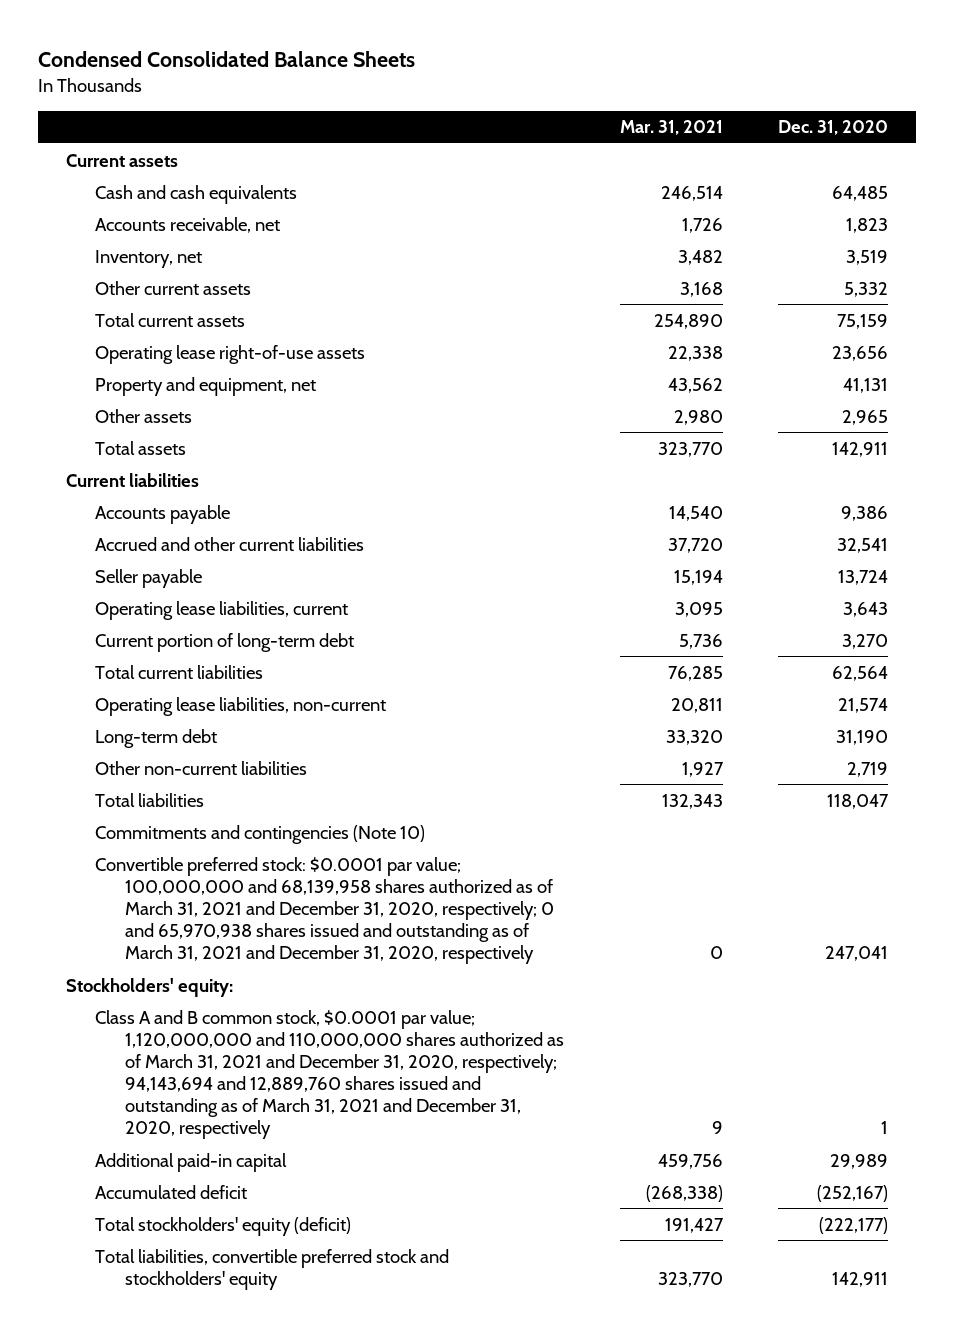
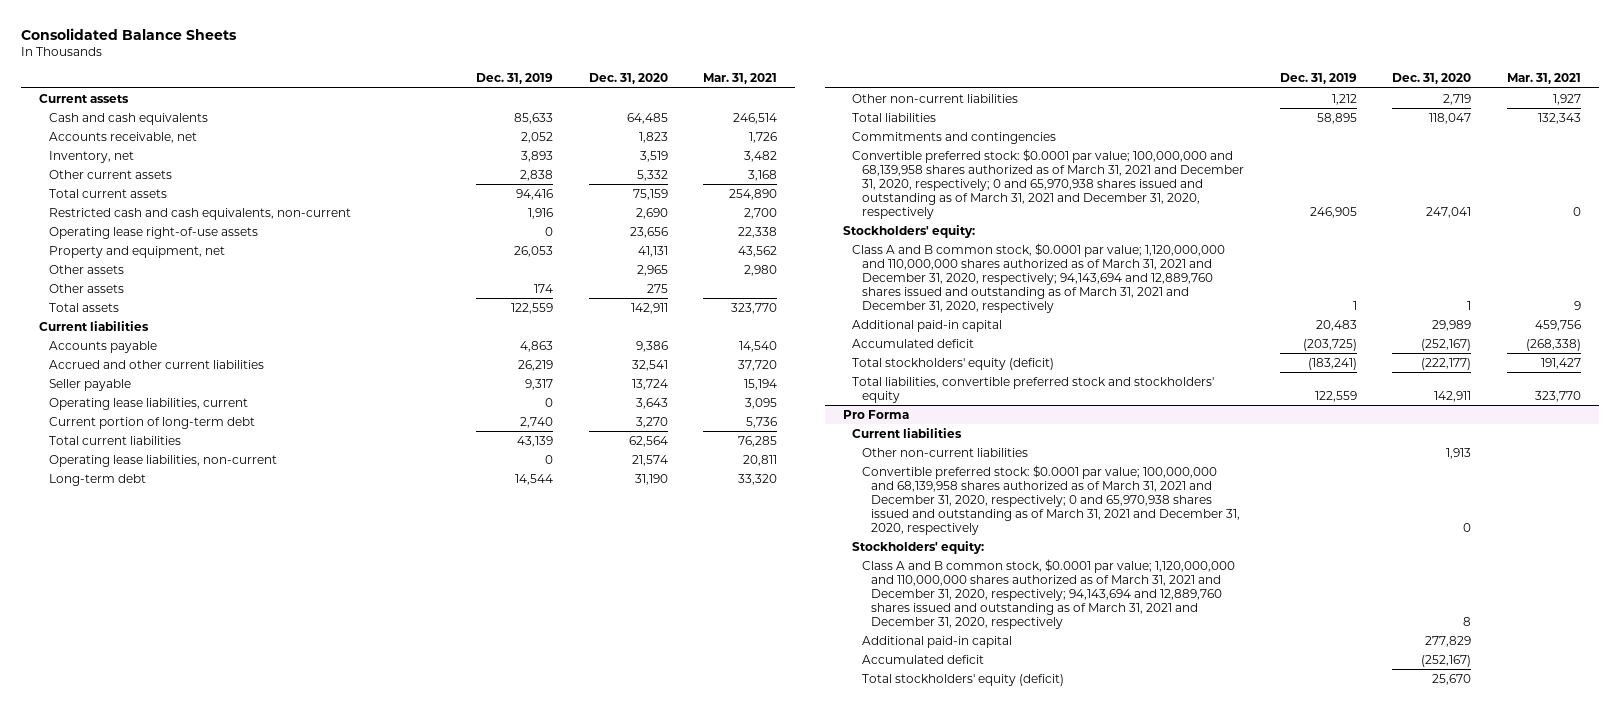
[38,50,416,67] Condensed Consolidated Balance Sheets -> [21,27,238,40] Consolidated Balance Sheets
none -> [475,73,553,85] Dec. 31, 2019
none -> [48,207,351,220] Restricted cash and cash equivalents, non-current
none -> [48,283,124,293] Other assets
[95,824,426,844] Commitments and contingencies (Note 10) -> [852,131,1057,144] Commitments and contingencies
none -> [843,409,910,419] Pro Forma
none -> [852,427,963,438] Current liabilities
none -> [861,447,1028,457] Other non-current liabilities
none -> [861,464,1240,535] Convertible preferred stock: $0.0001 par value; 100,000,000 and 68,139,958 shares authorized as of March 31, 2021 and December 31, 2020, respectively; 0 and 65,970,938 shares issued and outstanding as of March 31, 2021 and December 31, 2020, respectively
none -> [852,540,985,554] Stockholders' equity:
none -> [861,558,1235,629] Class A and B common stock, $0.0001 par value; 1,120,000,000 and 110,000,000 shares authorized as of March 31, 2021 and December 31, 2020, respectively; 94,143,694 and 12,889,760 shares issued and outstanding as of March 31, 2021 and December 31, 2020, respectively
none -> [861,635,1012,648] Additional paid-in capital
none -> [861,654,984,664] Accumulated deficit
none -> [861,673,1064,686] Total stockholders' equity (deficit)

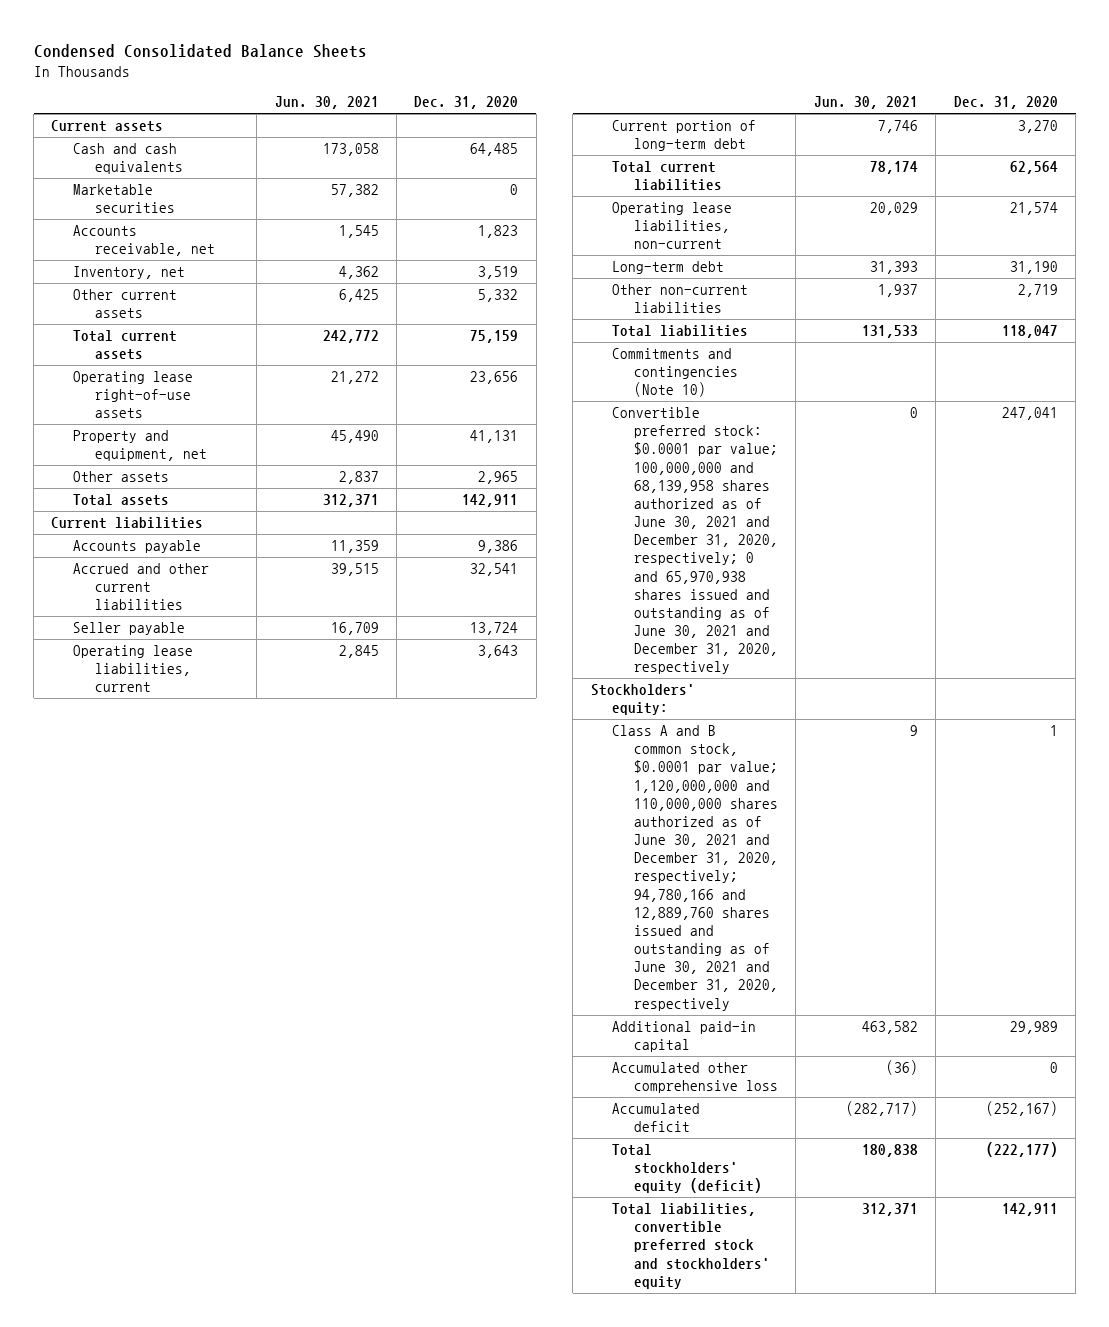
[21,27,238,40] Consolidated Balance Sheets -> [33,44,367,59] Condensed Consolidated Balance Sheets
[475,73,553,85] Dec. 31, 2019 -> none
[703,73,778,85] Mar. 31, 2021 -> none
none -> [274,96,379,110] Jun. 30, 2021
none -> [73,184,175,214] Marketable securities
[48,207,351,220] Restricted cash and cash equivalents, non-current -> none
[48,283,124,293] Other assets -> none
[852,131,1057,144] Commitments and contingencies -> [612,348,738,398] Commitments and contingencies (Note 10)
[852,148,1244,219] Convertible preferred stock: $0.0001 par value; 100,000,000 and 68,139,958 shares authorized as of March 31, 2021 and December 31, 2020, respectively; 0 and 65,970,938 shares issued and outstanding as of March 31, 2021 and December 31, 2020, respectively -> [612,407,778,675] Convertible preferred stock: $0.0001 par value; 100,000,000 and 68,139,958 shares authorized as of June 30, 2021 and December 31, 2020, respectively; 0 and 65,970,938 shares issued and outstanding as of June 30, 2021 and December 31, 2020, respectively
[852,242,1226,313] Class A and B common stock, $0.0001 par value; 1,120,000,000 and 110,000,000 shares authorized as of March 31, 2021 and December 31, 2020, respectively; 94,143,694 and 12,889,760 shares issued and outstanding as of March 31, 2021 and December 31, 2020, respectively -> [612,725,778,1011] Class A and B common stock, $0.0001 par value; 1,120,000,000 and 110,000,000 shares authorized as of June 30, 2021 and December 31, 2020, respectively; 94,780,166 and 12,889,760 shares issued and outstanding as of June 30, 2021 and December 31, 2020, respectively
none -> [612,1062,778,1094] Accumulated other comprehensive loss
[843,409,910,419] Pro Forma -> none
[852,427,963,438] Current liabilities -> none
[861,447,1028,457] Other non-current liabilities -> none
[861,464,1240,535] Convertible preferred stock: $0.0001 par value; 100,000,000 and 68,139,958 shares authorized as of March 31, 2021 and December 31, 2020, respectively; 0 and 65,970,938 shares issued and outstanding as of March 31, 2021 and December 31, 2020, respectively -> none
[852,540,985,554] Stockholders' equity: -> none
[861,558,1235,629] Class A and B common stock, $0.0001 par value; 1,120,000,000 and 110,000,000 shares authorized as of March 31, 2021 and December 31, 2020, respectively; 94,143,694 and 12,889,760 shares issued and outstanding as of March 31, 2021 and December 31, 2020, respectively -> none
[861,635,1012,648] Additional paid-in capital -> none
[861,654,984,664] Accumulated deficit -> none
[861,673,1064,686] Total stockholders' equity (deficit) -> none

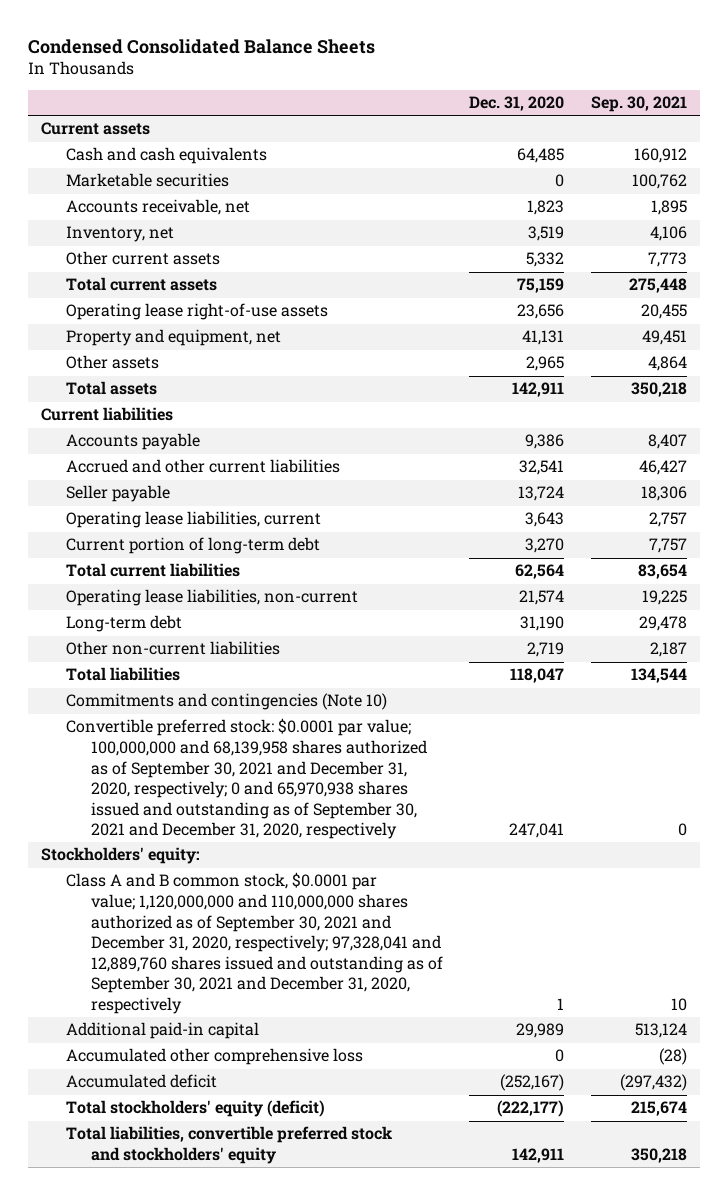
[274,96,379,110] Jun. 30, 2021 -> none
none -> [590,96,687,113] Sep. 30, 2021
[612,407,778,675] Convertible preferred stock: $0.0001 par value; 100,000,000 and 68,139,958 shares authorized as of June 30, 2021 and December 31, 2020, respectively; 0 and 65,970,938 shares issued and outstanding as of June 30, 2021 and December 31, 2020, respectively -> [66,718,427,840] Convertible preferred stock: $0.0001 par value; 100,000,000 and 68,139,958 shares authorized as of September 30, 2021 and December 31, 2020, respectively; 0 and 65,970,938 shares issued and outstanding as of September 30, 2021 and December 31, 2020, respectively
[612,725,778,1011] Class A and B common stock, $0.0001 par value; 1,120,000,000 and 110,000,000 shares authorized as of June 30, 2021 and December 31, 2020, respectively; 94,780,166 and 12,889,760 shares issued and outstanding as of June 30, 2021 and December 31, 2020, respectively -> [66,872,443,1014] Class A and B common stock, $0.0001 par value; 1,120,000,000 and 110,000,000 shares authorized as of September 30, 2021 and December 31, 2020, respectively; 97,328,041 and 12,889,760 shares issued and outstanding as of September 30, 2021 and December 31, 2020, respectively

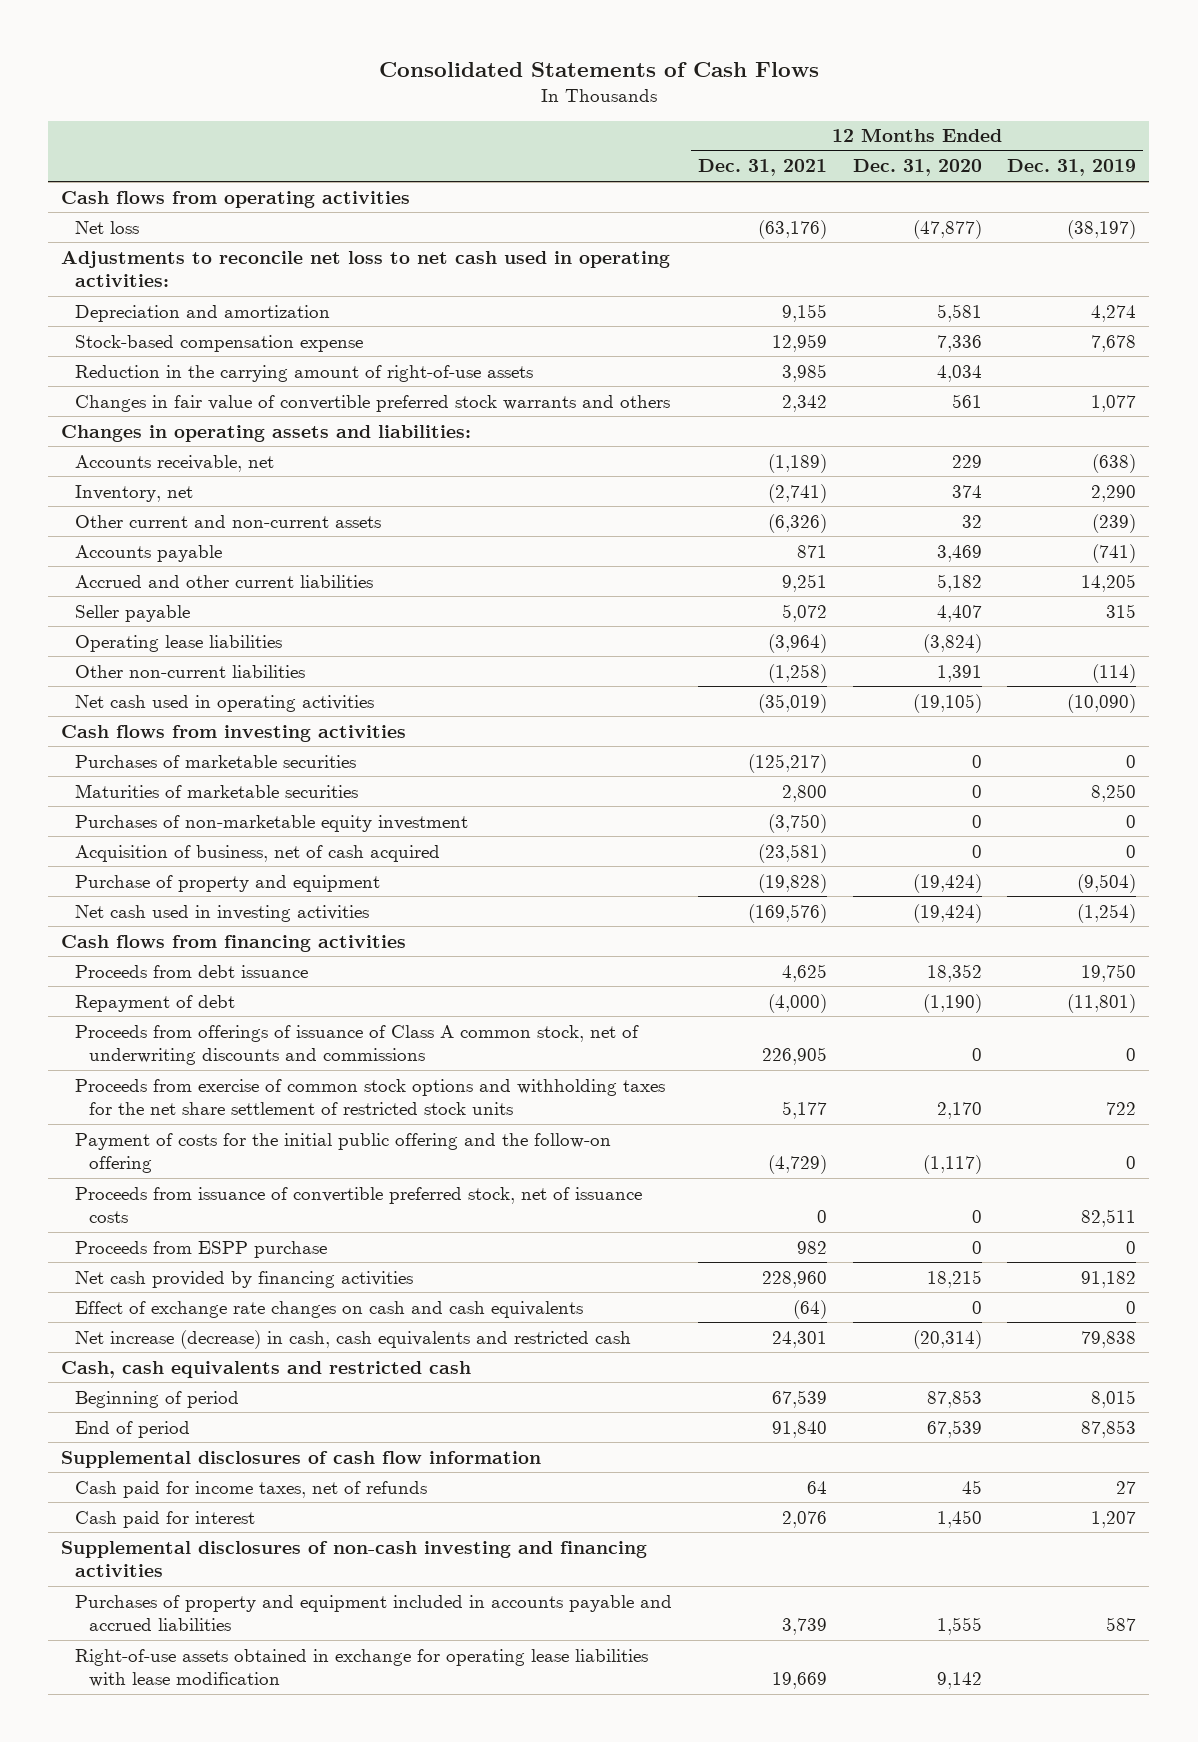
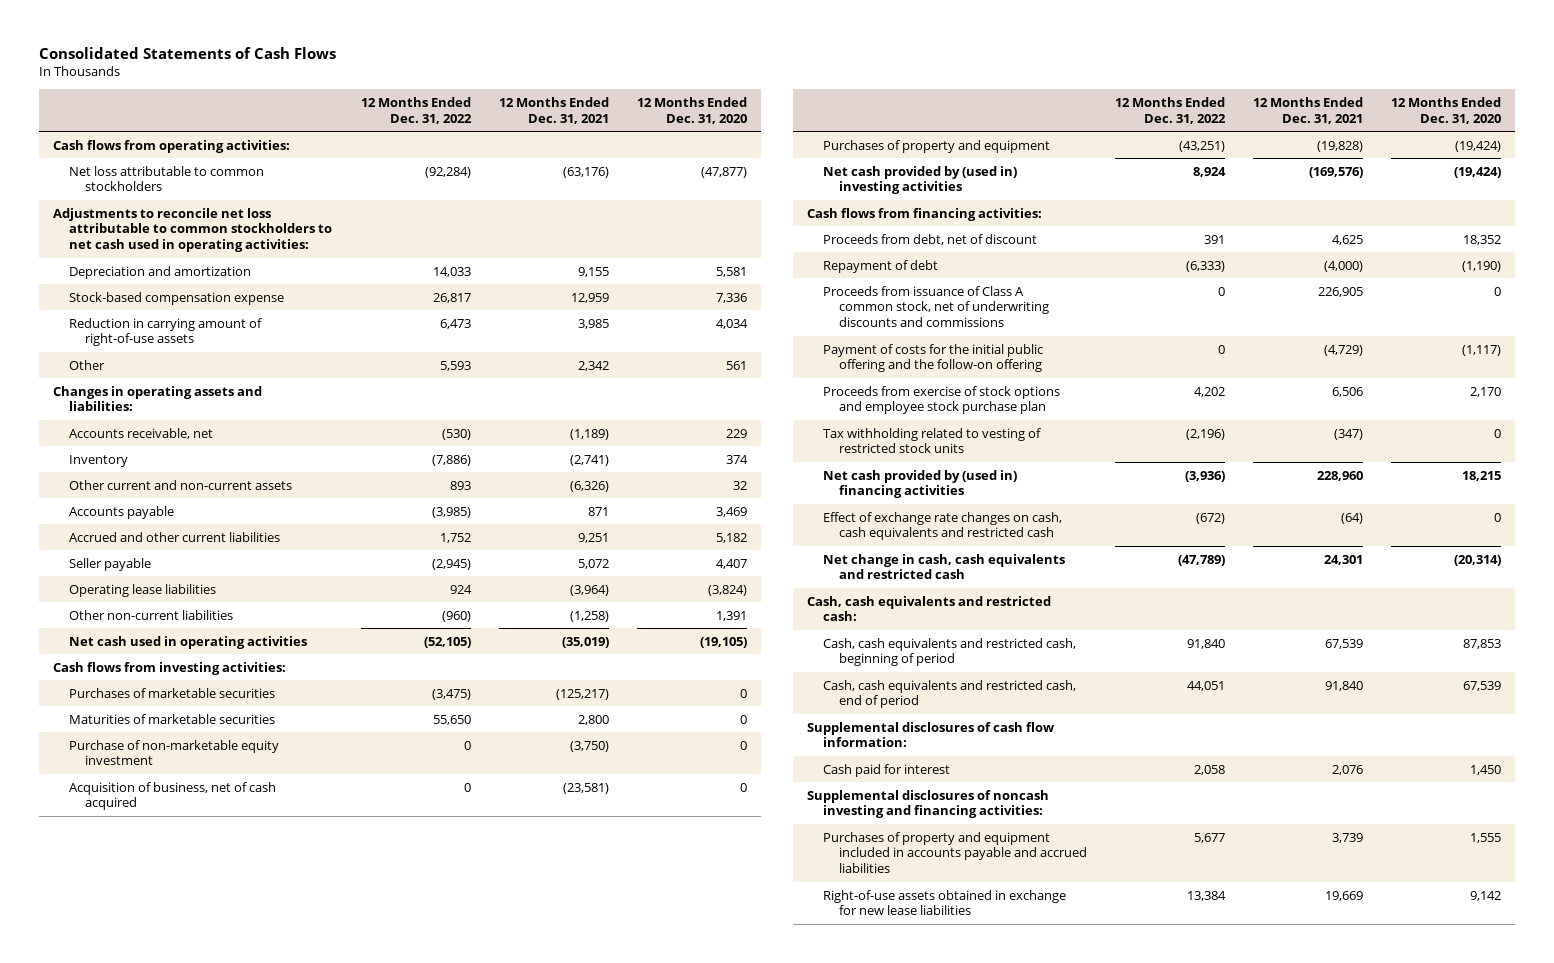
[1007,159,1137,177] Dec. 31, 2019 -> none
none -> [360,96,472,124] 12 Months Ended Dec. 31, 2022
[61,190,411,208] Cash flows from operating activities -> [53,139,291,153] Cash flows from operating activities:
[75,220,140,234] Net loss -> [68,165,264,192] Net loss attributable to common stockholders
[61,250,671,288] Adjustments to reconcile net loss to net cash used in operating activities: -> [53,207,332,253] Adjustments to reconcile net loss attributable to common stockholders to net cash used in operating activities:
[75,364,534,382] Reduction in the carrying amount of right-of-use assets -> [68,317,262,347] Reduction in carrying amount of right-of-use assets
[75,394,671,412] Changes in fair value of convertible preferred stock warrants and others -> [68,359,105,370] Other
[75,484,194,502] Inventory, net -> [68,454,128,467] Inventory
[61,724,407,742] Cash flows from investing activities -> [53,661,287,675] Cash flows from investing activities:
[75,814,469,832] Purchases of non-marketable equity investment -> [68,739,279,766] Purchase of non-marketable equity investment
[75,874,381,892] Purchase of property and equipment -> [822,139,1050,153] Purchases of property and equipment
[75,904,370,922] Net cash used in investing activities -> [822,165,1017,195] Net cash provided by (used in) investing activities
[61,934,407,952] Cash flows from financing activities -> [806,207,1042,221] Cash flows from financing activities:
[75,964,309,978] Proceeds from debt issuance -> [822,233,1037,245] Proceeds from debt, net of discount
[75,1078,666,1116] Proceeds from exercise of common stock options and withholding taxes for the net share settlement of restricted stock units -> none
[75,1024,640,1066] Proceeds from offerings of issuance of Class A common stock, net of underwriting discounts and commissions -> [822,285,1049,328] Proceeds from issuance of Class A common stock, net of underwriting discounts and commissions
[75,1186,643,1224] Proceeds from issuance of convertible preferred stock, net of issuance costs -> none
[75,1240,328,1258] Proceeds from ESPP purchase -> none
[75,1480,428,1498] Cash paid for income taxes, net of refunds -> none
none -> [822,385,1060,415] Proceeds from exercise of stock options and employee stock purchase plan
none -> [822,427,1041,454] Tax withholding related to vesting of restricted stock units
[75,1270,414,1288] Net cash provided by financing activities -> [822,469,1017,499] Net cash provided by (used in) financing activities
[75,1300,584,1318] Effect of exchange rate changes on cash and cash equivalents -> [822,511,1062,541] Effect of exchange rate changes on cash, cash equivalents and restricted cash
[75,1329,632,1349] Net increase (decrease) in cash, cash equivalents and restricted cash -> [822,553,1065,580] Net change in cash, cash equivalents and restricted cash
[61,1360,472,1378] Cash, cash equivalents and restricted cash -> [806,595,1051,622] Cash, cash equivalents and restricted cash:
[75,1390,240,1408] Beginning of period -> [822,637,1076,667] Cash, cash equivalents and restricted cash, beginning of period
[75,1420,191,1438] End of period -> [822,679,1076,709] Cash, cash equivalents and restricted cash, end of period
[61,1450,542,1468] Supplemental disclosures of cash flow information -> [806,721,1054,748] Supplemental disclosures of cash flow information:
[61,1540,648,1578] Supplemental disclosures of non-cash investing and financing activities -> [806,789,1049,819] Supplemental disclosures of noncash investing and financing activities:
[75,1648,649,1688] Right-of-use assets obtained in exchange for operating lease liabilities with lease modification -> [822,889,1066,916] Right-of-use assets obtained in exchange for new lease liabilities

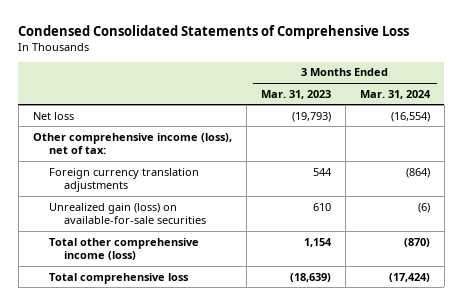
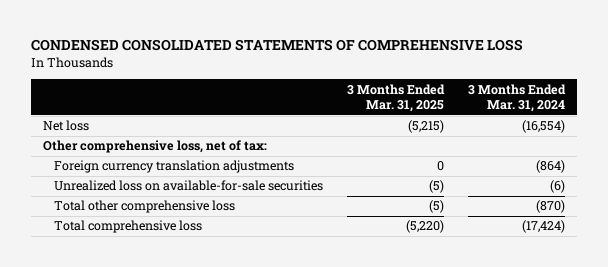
[18,24,410,39] Condensed Consolidated Statements of Comprehensive Loss -> [31,39,524,52] CONDENSED CONSOLIDATED STATEMENTS OF COMPREHENSIVE LOSS
[260,89,331,99] Mar. 31, 2023 -> none
none -> [346,83,445,113] 3 Months Ended Mar. 31, 2025
[32,132,232,155] Other comprehensive income (loss), net of tax: -> [43,140,268,154] Other comprehensive loss, net of tax:
[48,202,207,225] Unrealized gain (loss) on available-for-sale securities -> [53,180,323,192] Unrealized loss on available-for-sale securities
[48,237,199,261] Total other comprehensive income (loss) -> [53,200,235,214] Total other comprehensive loss

